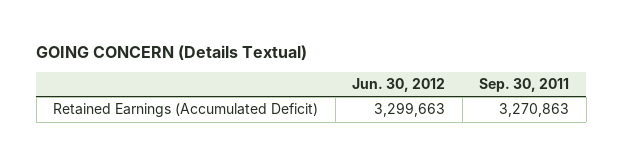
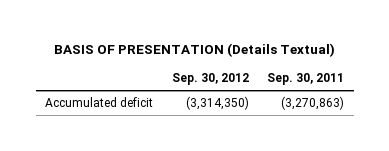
[36,44,308,60] GOING CONCERN (Details Textual) -> [53,43,335,58] BASIS OF PRESENTATION (Details Textual)
[352,77,446,92] Jun. 30, 2012 -> none
none -> [171,73,249,86] Sep. 30, 2012
[53,103,319,118] Retained Earnings (Accumulated Deficit) -> [44,97,153,108] Accumulated deficit
[499,103,570,118] 3,270,863 -> [281,96,345,111] (3,270,863)

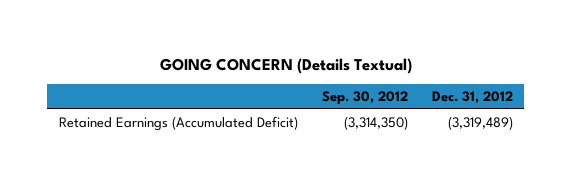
[53,43,335,58] BASIS OF PRESENTATION (Details Textual) -> [159,57,412,74] GOING CONCERN (Details Textual)
[267,73,345,86] Sep. 30, 2011 -> none
none -> [431,91,513,105] Dec. 31, 2012
[44,97,153,108] Accumulated deficit -> [59,116,299,132] Retained Earnings (Accumulated Deficit)

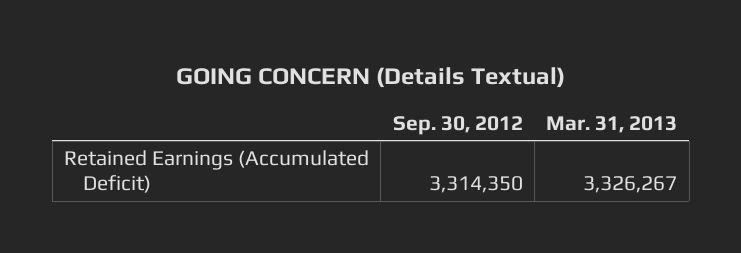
[431,91,513,105] Dec. 31, 2012 -> none
none -> [546,115,678,133] Mar. 31, 2013
[343,116,408,131] (3,314,350) -> [428,176,523,194] 3,314,350

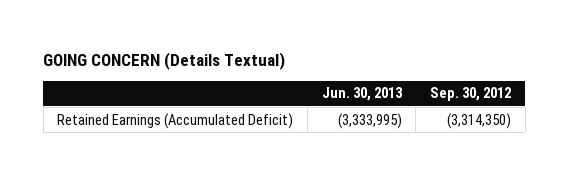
[546,115,678,133] Mar. 31, 2013 -> none
none -> [321,87,403,102] Jun. 30, 2013
[428,176,523,194] 3,314,350 -> [446,112,511,129] (3,314,350)

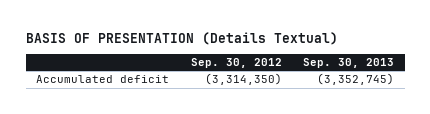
[43,52,286,71] GOING CONCERN (Details Textual) -> [25,31,338,45] BASIS OF PRESENTATION (Details Textual)
[321,87,403,102] Jun. 30, 2013 -> none
none -> [303,58,395,69] Sep. 30, 2013
[57,112,294,129] Retained Earnings (Accumulated Deficit) -> [36,75,170,84] Accumulated deficit

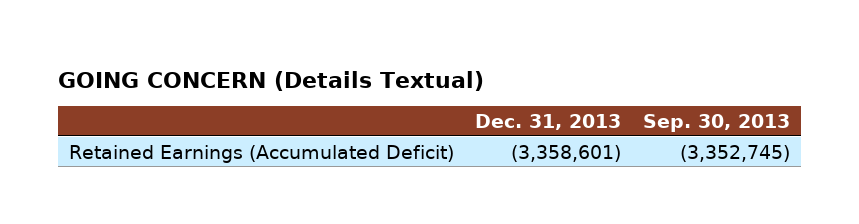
[25,31,338,45] BASIS OF PRESENTATION (Details Textual) -> [58,70,485,91] GOING CONCERN (Details Textual)
[190,58,282,69] Sep. 30, 2012 -> none
none -> [475,114,622,131] Dec. 31, 2013
[36,75,170,84] Accumulated deficit -> [68,144,454,163] Retained Earnings (Accumulated Deficit)

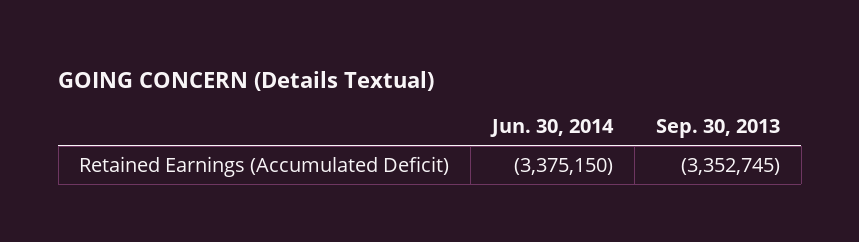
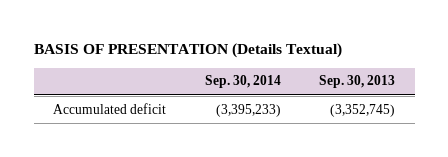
[58,71,435,92] GOING CONCERN (Details Textual) -> [33,43,342,59] BASIS OF PRESENTATION (Details Textual)
[490,119,615,138] Jun. 30, 2014 -> none
none -> [204,75,281,89] Sep. 30, 2014
[79,155,450,177] Retained Earnings (Accumulated Deficit) -> [52,102,166,114] Accumulated deficit

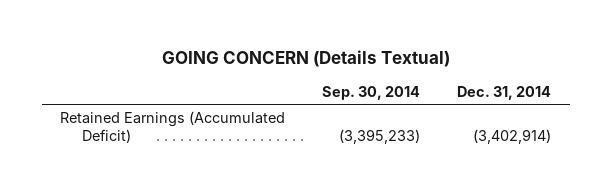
[33,43,342,59] BASIS OF PRESENTATION (Details Textual) -> [161,50,450,68] GOING CONCERN (Details Textual)
[319,75,396,89] Sep. 30, 2013 -> none
none -> [457,86,552,101] Dec. 31, 2014
[52,102,166,114] Accumulated deficit -> [60,111,286,143] Retained Earnings (Accumulated Deficit)

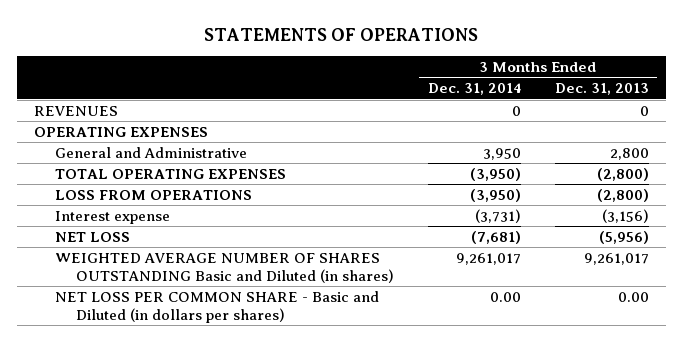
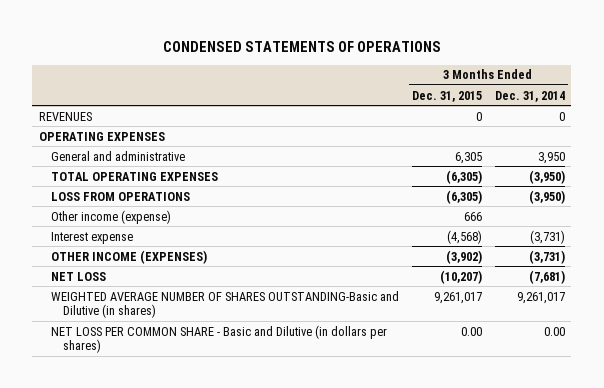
[204,27,479,41] STATEMENTS OF OPERATIONS -> [162,40,441,52] CONDENSED STATEMENTS OF OPERATIONS
[554,83,649,96] Dec. 31, 2013 -> none
none -> [411,90,482,102] Dec. 31, 2015
[54,146,247,158] General and Administrative -> [51,150,186,161] General and administrative
none -> [51,209,172,224] Other income (expense)
none -> [51,249,208,264] OTHER INCOME (EXPENSES)
[54,252,394,283] WEIGHTED AVERAGE NUMBER OF SHARES OUTSTANDING Basic and Diluted (in shares) -> [51,290,400,319] WEIGHTED AVERAGE NUMBER OF SHARES OUTSTANDING-Basic and Dilutive (in shares)
[54,290,379,323] NET LOSS PER COMMON SHARE - Basic and Diluted (in dollars per shares) -> [51,324,388,354] NET LOSS PER COMMON SHARE - Basic and Dilutive (in dollars per shares)

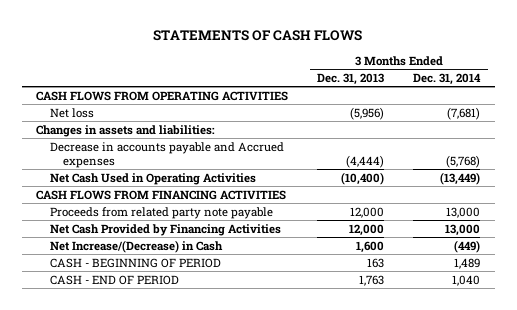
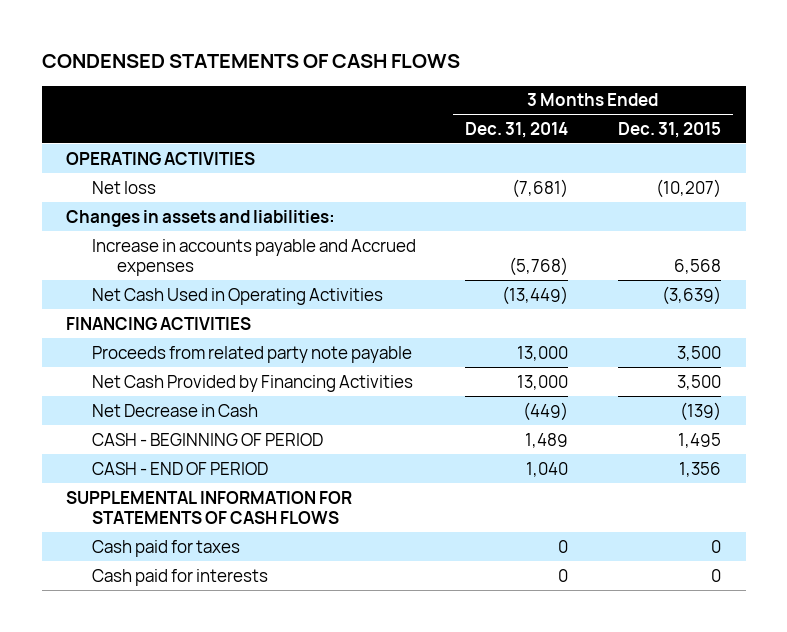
[153,30,363,42] STATEMENTS OF CASH FLOWS -> [41,54,460,69] CONDENSED STATEMENTS OF CASH FLOWS
[317,72,385,85] Dec. 31, 2013 -> none
none -> [617,121,721,138] Dec. 31, 2015
[36,90,289,101] CASH FLOWS FROM OPERATING ACTIVITIES -> [66,151,256,165] OPERATING ACTIVITIES
[49,141,284,168] Decrease in accounts payable and Accrued expenses -> [91,238,416,277] Increase in accounts payable and Accrued expenses
[36,189,287,200] CASH FLOWS FROM FINANCING ACTIVITIES -> [66,316,252,330] FINANCING ACTIVITIES
[49,239,223,253] Net Increase/(Decrease) in Cash -> [91,403,258,417] Net Decrease in Cash
none -> [66,490,353,525] SUPPLEMENTAL INFORMATION FOR STATEMENTS OF CASH FLOWS
none -> [91,539,240,557] Cash paid for taxes
none -> [91,568,268,586] Cash paid for interests

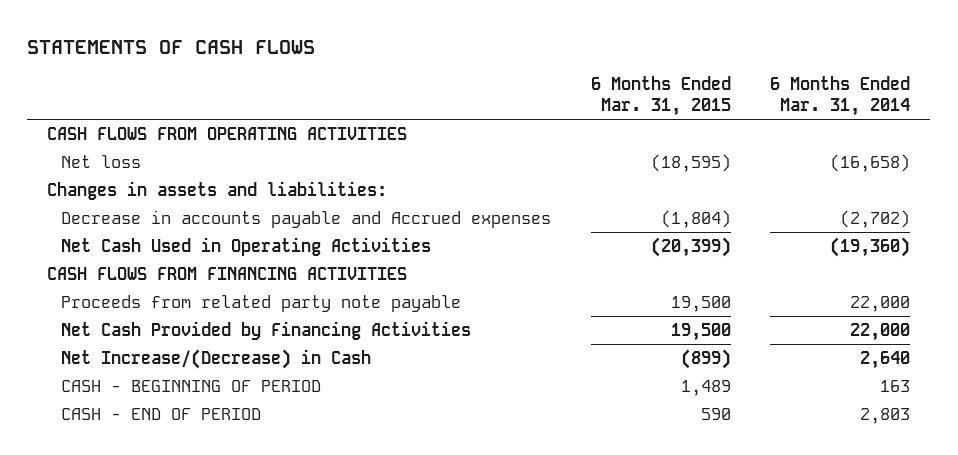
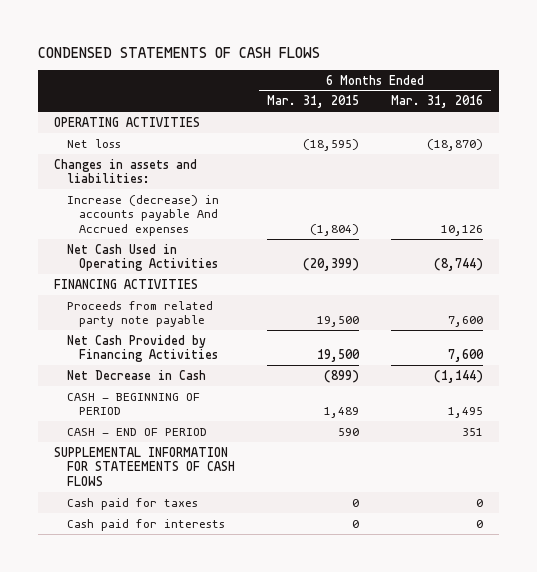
[27,39,316,54] STATEMENTS OF CASH FLOWS -> [38,46,321,58] CONDENSED STATEMENTS OF CASH FLOWS
[770,76,911,117] 6 Months Ended Mar. 31, 2014 -> none
none -> [391,95,484,109] Mar. 31, 2016
[47,127,408,141] CASH FLOWS FROM OPERATING ACTIVITIES -> [54,116,201,127] OPERATING ACTIVITIES
[60,210,551,229] Decrease in accounts payable and Accrued expenses -> [66,194,219,236] Increase (decrease) in accounts payable And Accrued expenses
[47,267,408,281] CASH FLOWS FROM FINANCING ACTIVITIES -> [54,278,199,289] FINANCING ACTIVITIES
[60,349,371,370] Net Increase/(Decrease) in Cash -> [66,369,206,380] Net Decrease in Cash
none -> [54,446,235,486] SUPPLEMENTAL INFORMATION FOR STATEEMENTS OF CASH FLOWS
none -> [66,497,198,510] Cash paid for taxes
none -> [66,518,225,531] Cash paid for interests

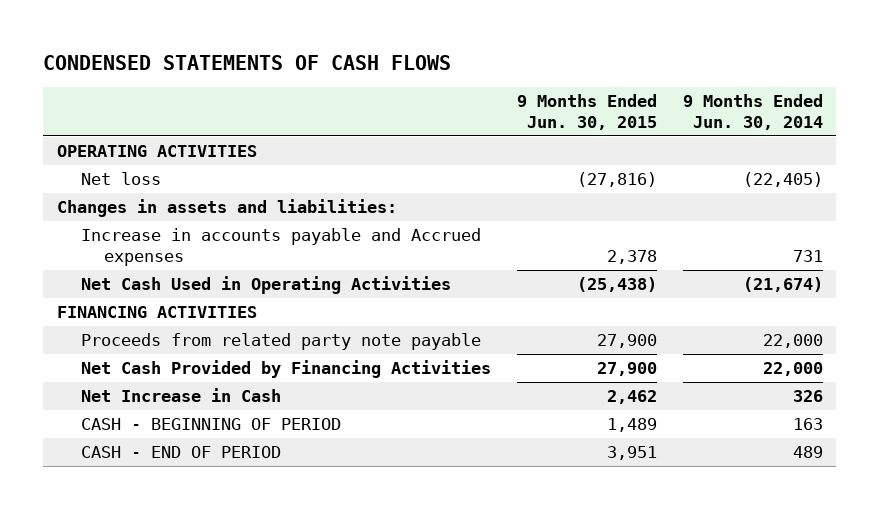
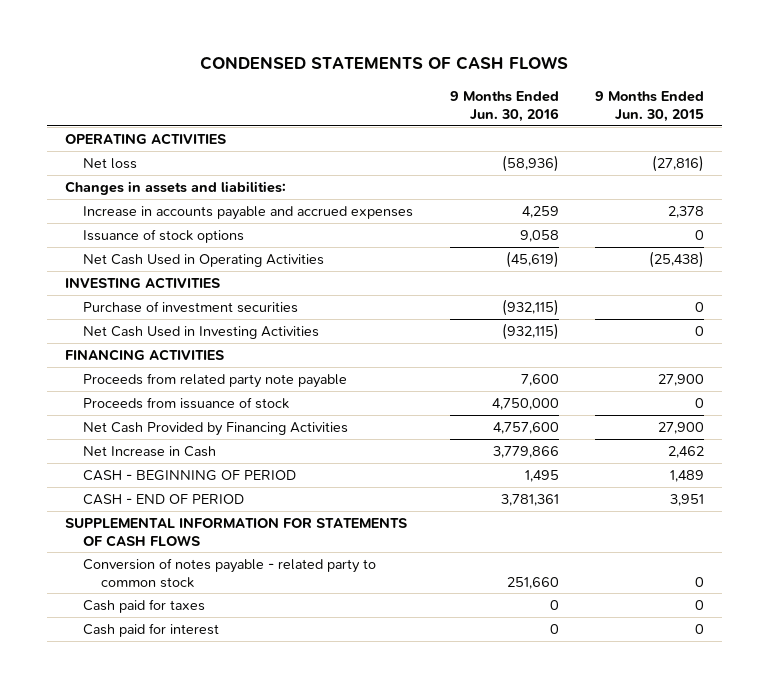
[682,94,823,130] 9 Months Ended Jun. 30, 2014 -> none
none -> [449,90,559,122] 9 Months Ended Jun. 30, 2016
[80,228,481,266] Increase in accounts payable and Accrued expenses -> [83,205,414,220] Increase in accounts payable and accrued expenses
none -> [83,228,245,243] Issuance of stock options
none -> [64,276,220,289] INVESTING ACTIVITIES
none -> [83,300,299,313] Purchase of investment securities
none -> [83,325,320,339] Net Cash Used in Investing Activities
none -> [83,396,290,409] Proceeds from issuance of stock
none -> [64,517,407,547] SUPPLEMENTAL INFORMATION FOR STATEMENTS OF CASH FLOWS
none -> [83,557,377,588] Conversion of notes payable - related party to common stock
none -> [83,598,206,613] Cash paid for taxes
none -> [83,622,220,637] Cash paid for interest

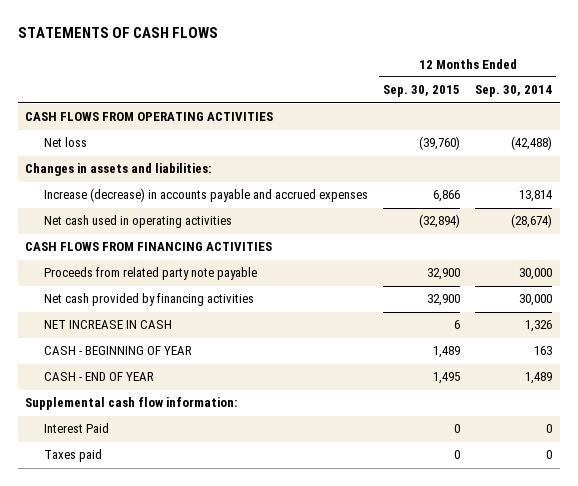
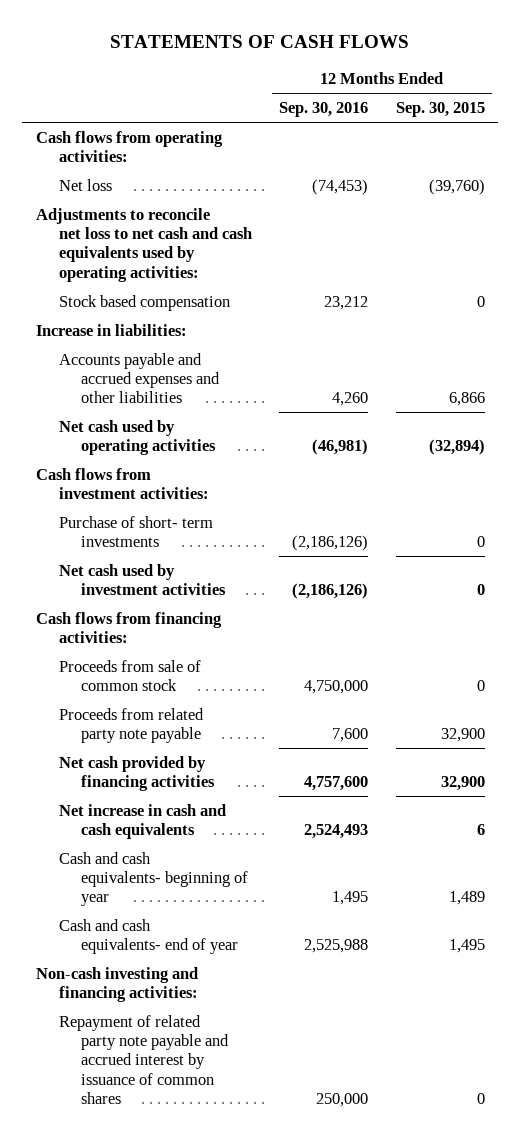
[475,85,553,98] Sep. 30, 2014 -> none
none -> [279,102,369,118] Sep. 30, 2016
[25,112,274,122] CASH FLOWS FROM OPERATING ACTIVITIES -> [36,130,224,163] Cash flows from operating activities:
[25,163,212,177] Changes in assets and liabilities: -> none
none -> [36,207,252,282] Adjustments to reconcile net loss to net cash and cash equivalents used by operating activities:
none -> [58,294,230,311] Stock based compensation
none -> [36,323,188,336] Increase in liabilities:
[43,188,368,203] Increase (decrease) in accounts payable and accrued expenses -> [58,352,220,404] Accounts payable and accrued expenses and other liabilities
[43,215,232,229] Net cash used in operating activities -> [58,419,216,456] Net cash used by operating activities
none -> [36,467,209,500] Cash flows from investment activities:
none -> [58,515,213,548] Purchase of short- term investments
none -> [58,563,226,596] Net cash used by investment activities
[25,242,273,252] CASH FLOWS FROM FINANCING ACTIVITIES -> [36,611,223,644] Cash flows from financing activities:
none -> [58,659,201,692] Proceeds from sale of common stock
[25,397,238,411] Supplemental cash flow information: -> none
[43,423,109,434] Interest Paid -> none
[43,449,102,463] Taxes paid -> none
[43,320,172,330] NET INCREASE IN CASH -> [58,803,226,840] Net increase in cash and cash equivalents
[43,346,192,356] CASH - BEGINNING OF YEAR -> [58,851,248,907] Cash and cash equivalents- beginning of year
[43,372,154,382] CASH - END OF YEAR -> [58,918,238,955] Cash and cash equivalents- end of year
none -> [36,966,199,1003] Non-cash investing and financing activities:
none -> [58,1014,229,1104] Repayment of related party note payable and accrued interest by issuance of common shares

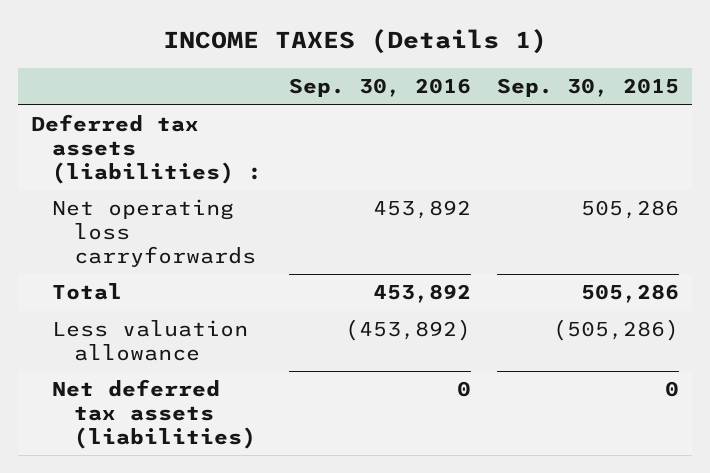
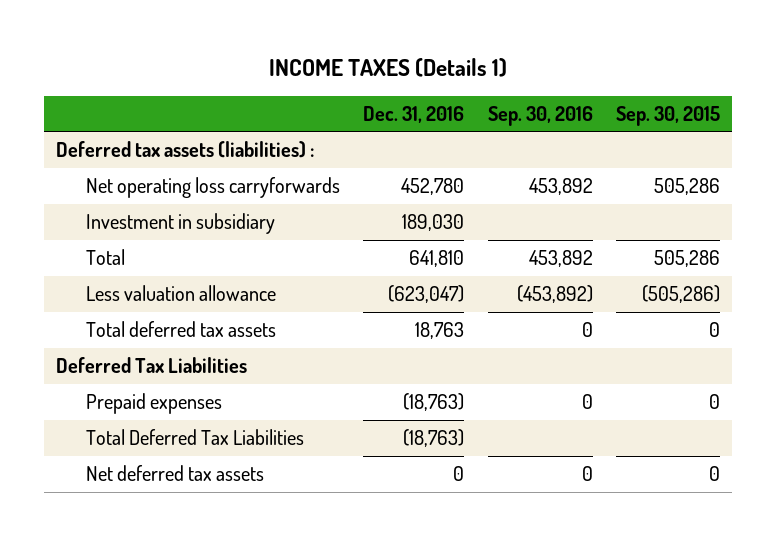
none -> [363,105,465,123] Dec. 31, 2016
none -> [85,213,275,235] Investment in subsidiary
[52,379,256,449] Net deferred tax assets (liabilities) -> [85,321,276,338] Total deferred tax assets
none -> [56,357,248,374] Deferred Tax Liabilities
none -> [85,393,222,415] Prepaid expenses
none -> [85,429,304,446] Total Deferred Tax Liabilities
none -> [85,465,264,482] Net deferred tax assets

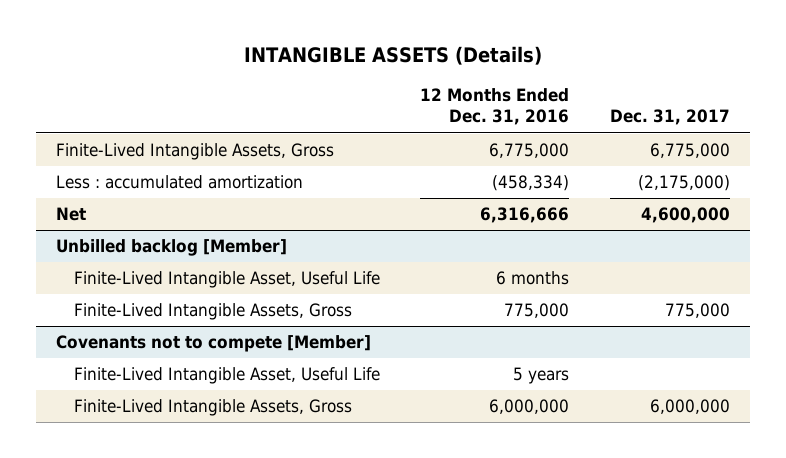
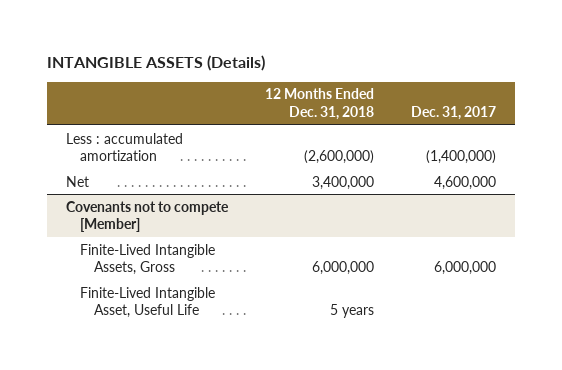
[420,87,570,126] 12 Months Ended Dec. 31, 2016 -> none
none -> [264,88,374,121] 12 Months Ended Dec. 31, 2018
[56,143,335,161] Finite-Lived Intangible Assets, Gross -> none
[637,175,730,192] (2,175,000) -> [425,150,496,165] (1,400,000)
[56,239,288,257] Unbilled backlog [Member] -> none
[73,271,380,289] Finite-Lived Intangible Asset, Useful Life -> none
[73,303,352,321] Finite-Lived Intangible Assets, Gross -> none
[73,367,380,385] Finite-Lived Intangible Asset, Useful Life -> [79,286,215,319] Finite-Lived Intangible Asset, Useful Life

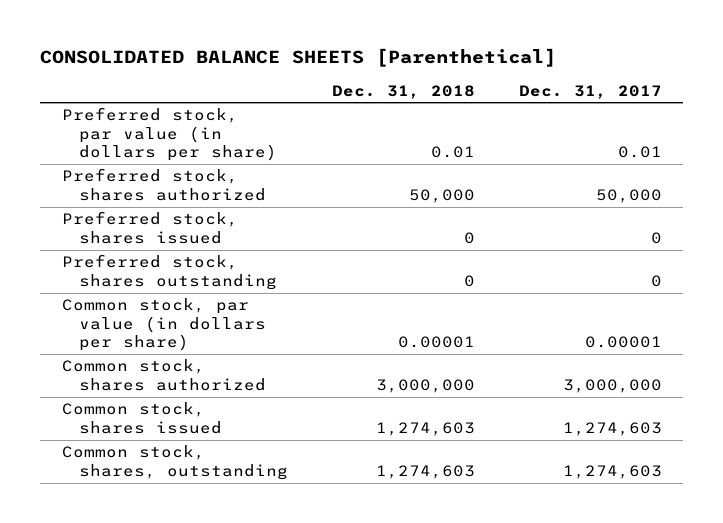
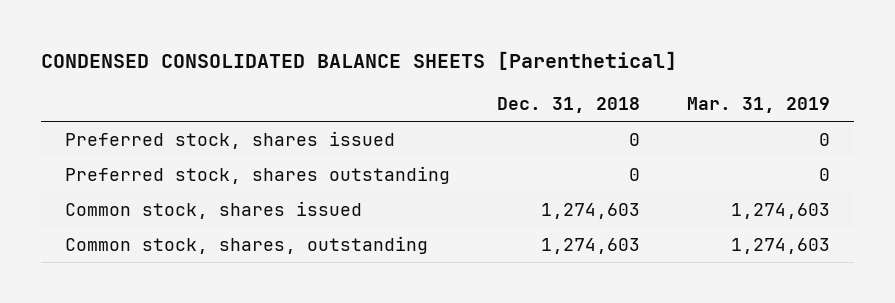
[39,48,556,68] CONSOLIDATED BALANCE SHEETS [Parenthetical] -> [41,51,678,71] CONDENSED CONSOLIDATED BALANCE SHEETS [Parenthetical]
[518,84,662,99] Dec. 31, 2017 -> none
none -> [687,97,831,114] Mar. 31, 2019
[61,107,278,162] Preferred stock, par value (in dollars per share) -> none
[61,168,267,201] Preferred stock, shares authorized -> none
[61,298,267,352] Common stock, par value (in dollars per share) -> none
[61,359,267,391] Common stock, shares authorized -> none

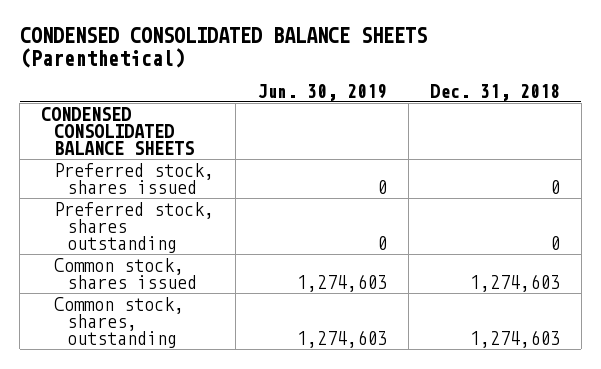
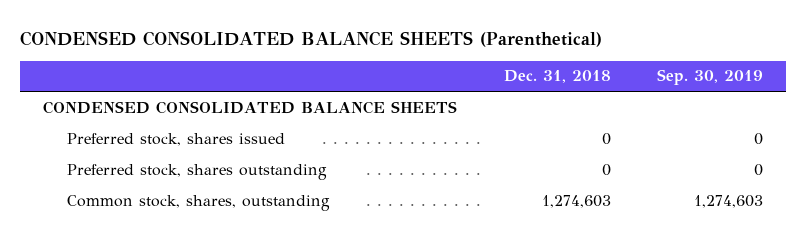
[257,83,388,101] Jun. 30, 2019 -> none
none -> [657,69,764,86] Sep. 30, 2019
[54,257,198,289] Common stock, shares issued -> none

